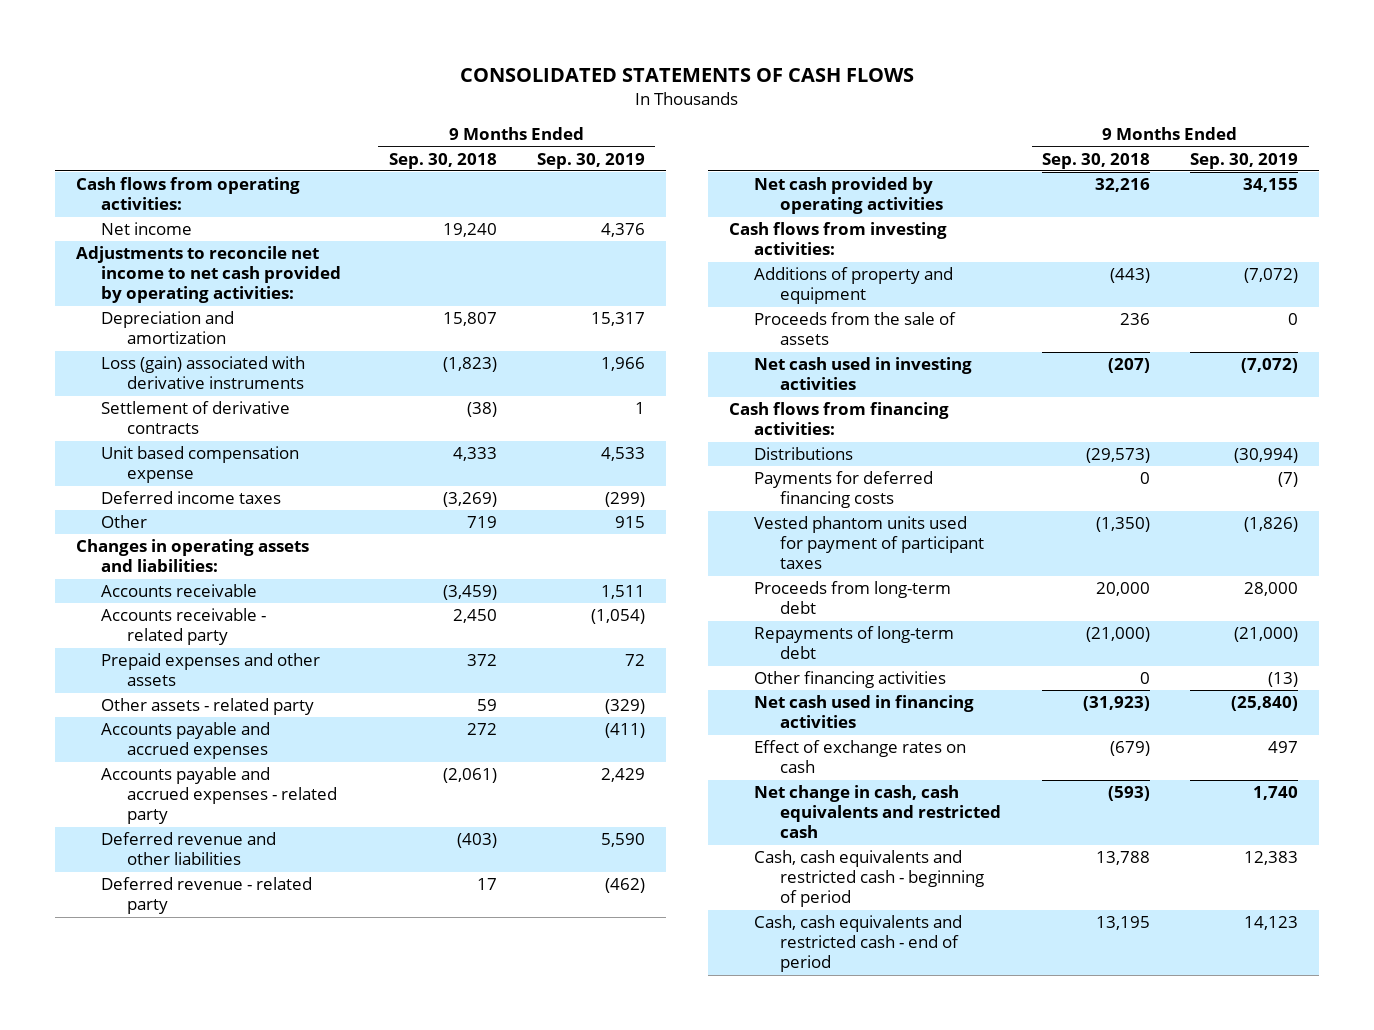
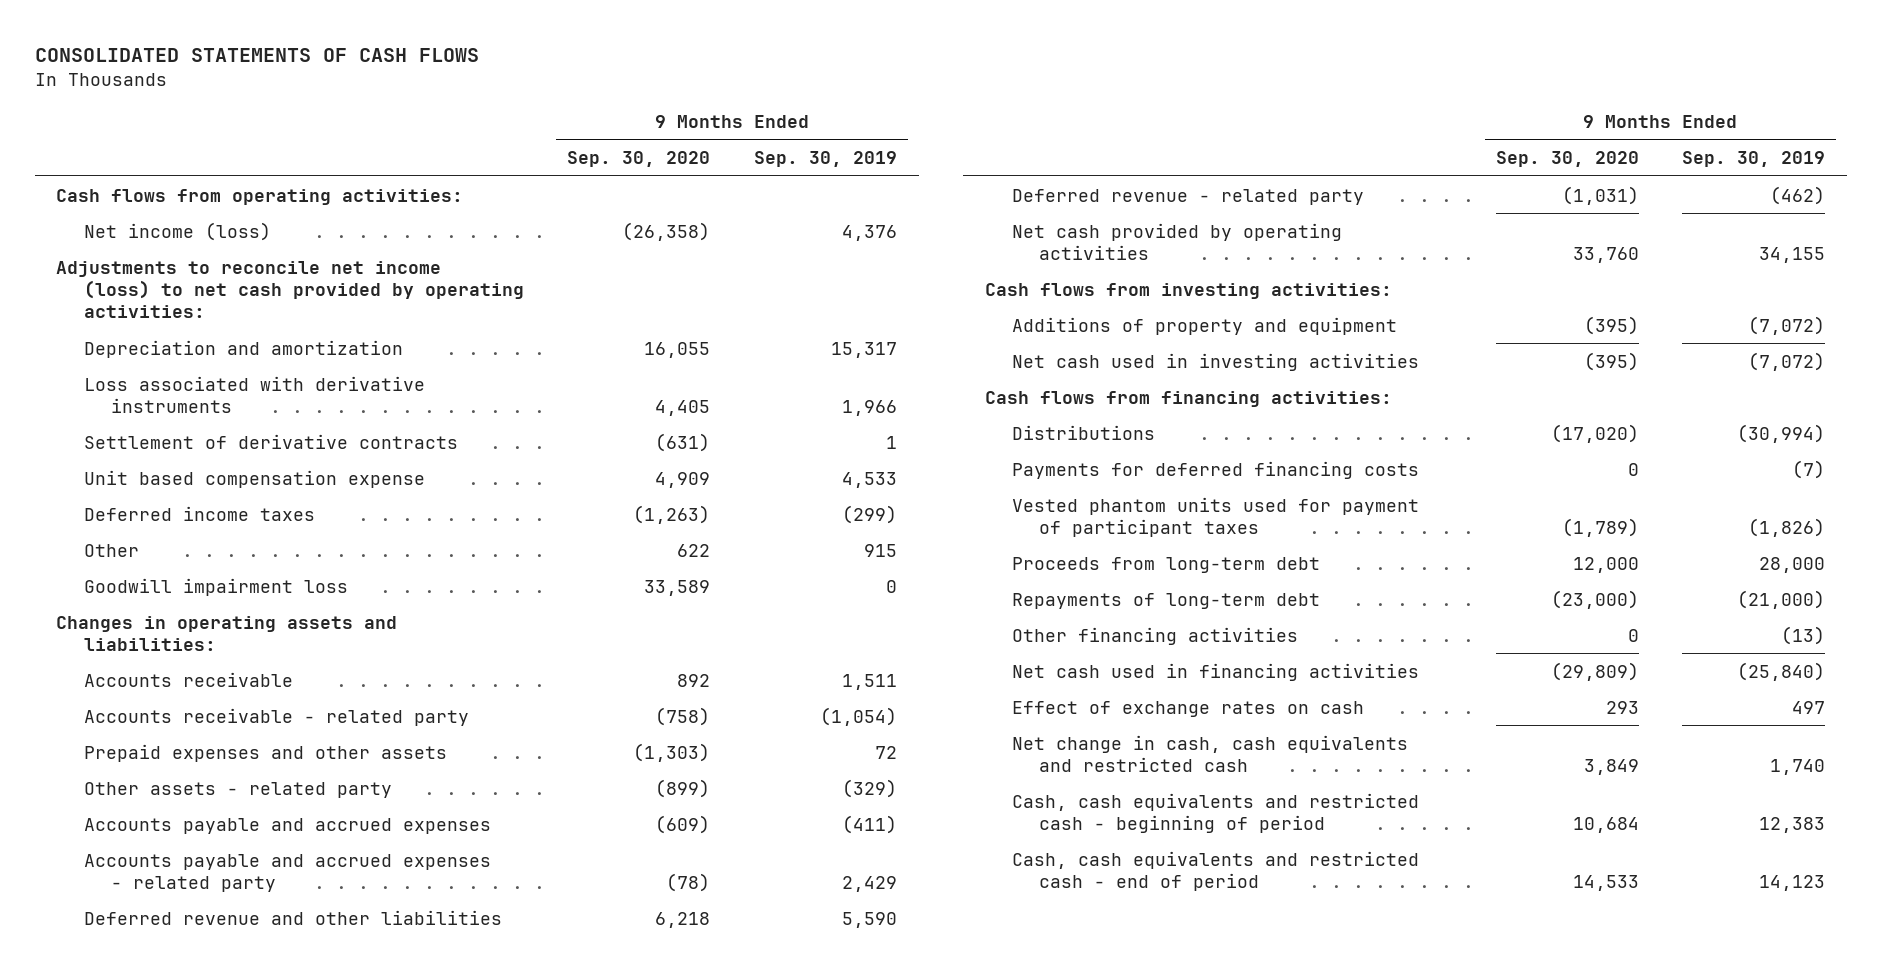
[388,152,497,169] Sep. 30, 2018 -> none
none -> [567,151,711,168] Sep. 30, 2020
[101,222,193,236] Net income -> [83,221,271,241] Net income (loss)
[75,246,342,304] Adjustments to reconcile net income to net cash provided by operating activities: -> [56,260,524,319] Adjustments to reconcile net income (loss) to net cash provided by operating activities:
[101,356,306,390] Loss (gain) associated with derivative instruments -> [83,375,425,413] Loss associated with derivative instruments
none -> [83,577,348,596] Goodwill impairment loss
[754,312,957,346] Proceeds from the sale of assets -> none

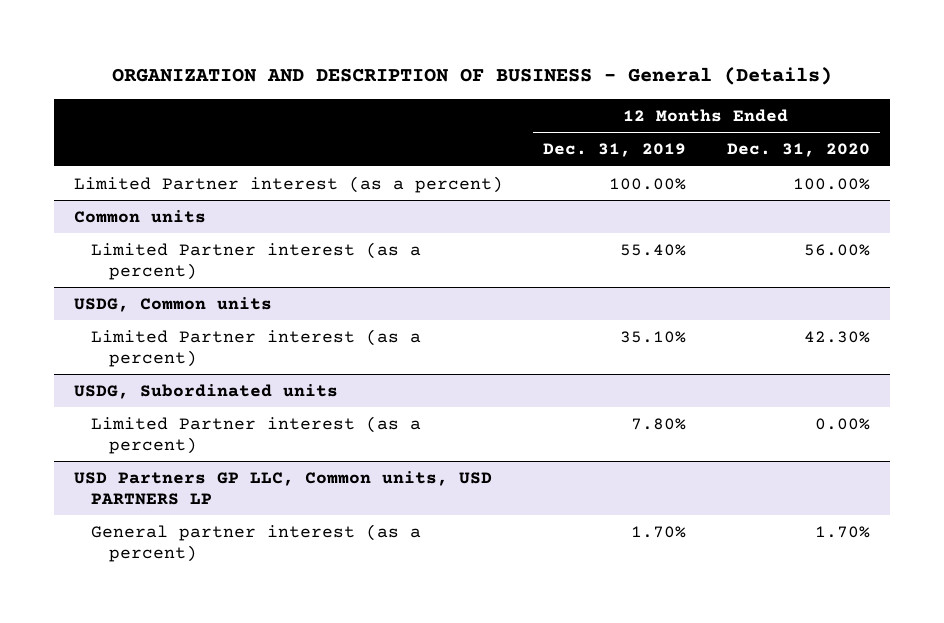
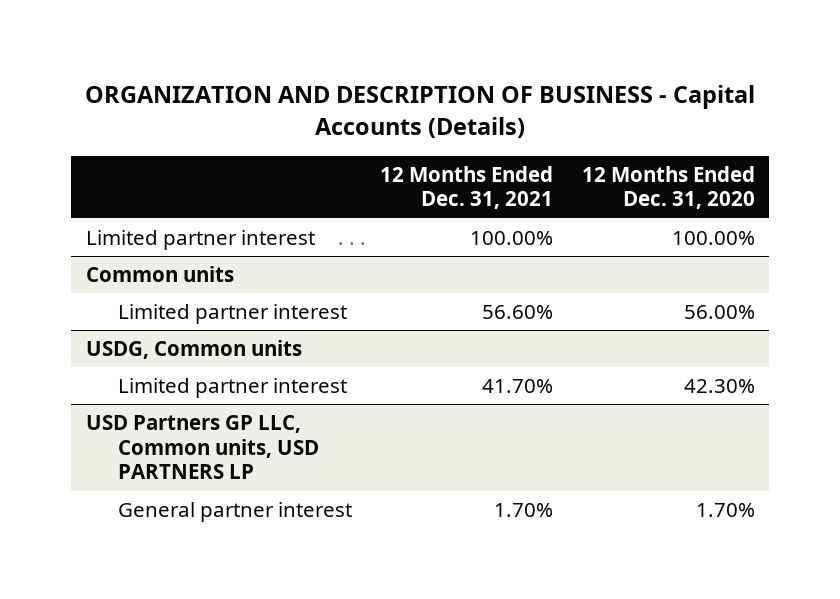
[111,67,832,86] ORGANIZATION AND DESCRIPTION OF BUSINESS - General (Details) -> [85,85,756,139] ORGANIZATION AND DESCRIPTION OF BUSINESS - Capital Accounts (Details)
[543,143,687,158] Dec. 31, 2019 -> none
none -> [380,165,554,210] 12 Months Ended Dec. 31, 2021
[73,175,503,193] Limited Partner interest (as a percent) -> [85,230,315,251] Limited partner interest
[91,241,422,280] Limited Partner interest (as a percent) -> [117,304,347,325] Limited partner interest
[73,383,338,399] USDG, Subordinated units -> none
[91,415,422,454] Limited Partner interest (as a percent) -> none
[91,328,422,367] Limited Partner interest (as a percent) -> [117,378,347,399] Limited partner interest
[91,523,422,562] General partner interest (as a percent) -> [117,502,352,523] General partner interest

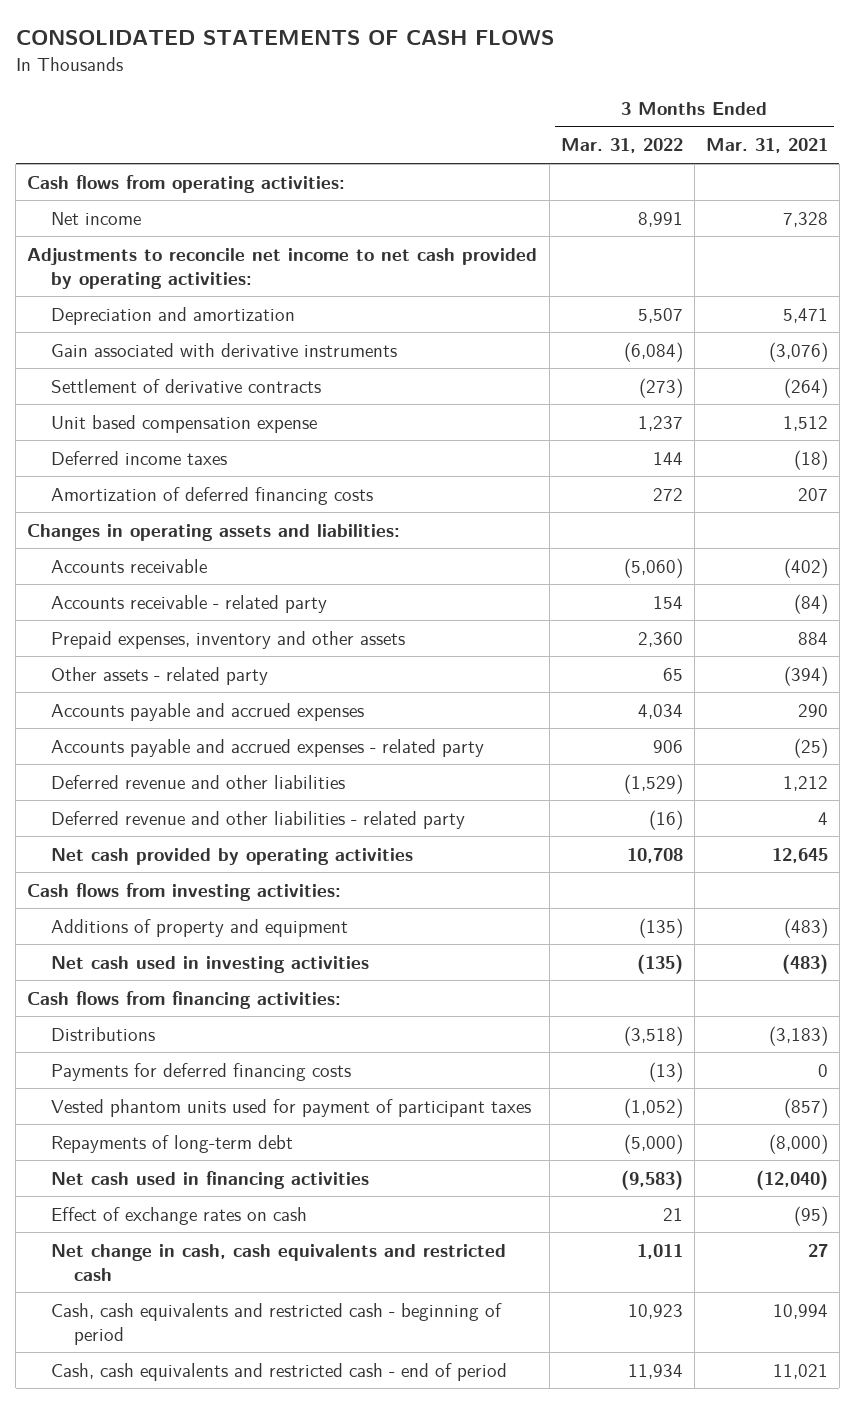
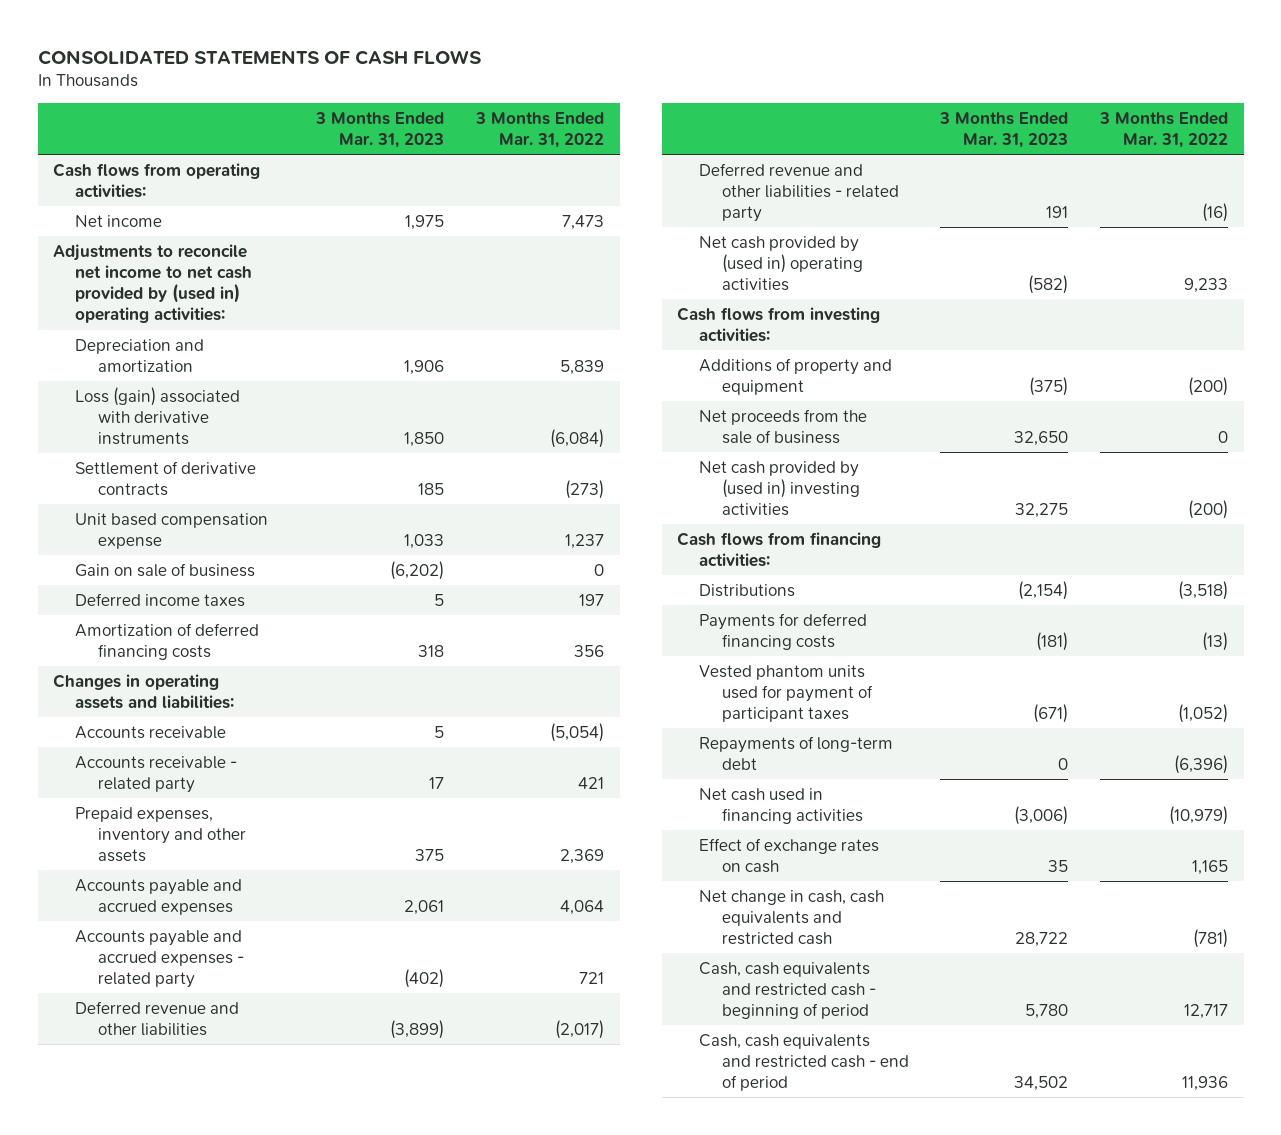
[705,138,828,154] Mar. 31, 2021 -> none
none -> [315,111,445,149] 3 Months Ended Mar. 31, 2023
[637,211,683,227] 8,991 -> [561,214,604,230] 7,473
[27,247,538,289] Adjustments to reconcile net income to net cash provided by operating activities: -> [53,243,253,324] Adjustments to reconcile net income to net cash provided by (used in) operating activities:
[637,307,683,323] 5,507 -> [559,359,604,375] 5,839
[50,342,397,357] Gain associated with derivative instruments -> [75,386,241,446] Loss (gain) associated with derivative instruments
none -> [75,562,256,577] Gain on sale of business
[652,451,683,465] 144 -> [578,593,604,606] 197
[652,487,683,501] 272 -> [573,644,604,657] 356
[50,666,268,685] Other assets - related party -> none
[623,557,683,578] (5,060) -> [549,722,604,742] (5,054)
[652,595,683,609] 154 -> [577,776,604,789] 421
[637,631,683,647] 2,360 -> [559,849,604,865] 2,369
[637,703,683,719] 4,034 -> [559,899,604,915] 4,064
[652,739,683,753] 906 -> [578,972,604,985] 721
[623,773,683,794] (1,529) -> [554,1019,604,1039] (2,017)
[50,847,413,865] Net cash provided by operating activities -> [699,235,863,292] Net cash provided by (used in) operating activities
[626,847,683,863] 10,708 -> [1183,278,1228,294] 9,233
[638,917,683,938] (135) -> [1187,376,1228,396] (200)
none -> [699,408,868,444] Net proceeds from the sale of business
[50,955,369,973] Net cash used in investing activities -> [699,460,860,517] Net cash provided by (used in) investing activities
[636,953,683,974] (135) -> [1187,500,1228,520] (200)
[623,1133,683,1154] (5,000) -> [1173,754,1228,774] (6,396)
[620,1169,683,1190] (9,583) -> [1168,805,1228,825] (10,979)
[662,1207,683,1221] 21 -> [1191,859,1228,875] 1,165
[636,1243,683,1259] 1,011 -> [1192,929,1228,949] (781)
[627,1303,683,1319] 10,923 -> [1183,1004,1228,1020] 12,717
[627,1363,683,1379] 11,934 -> [1181,1076,1228,1092] 11,936

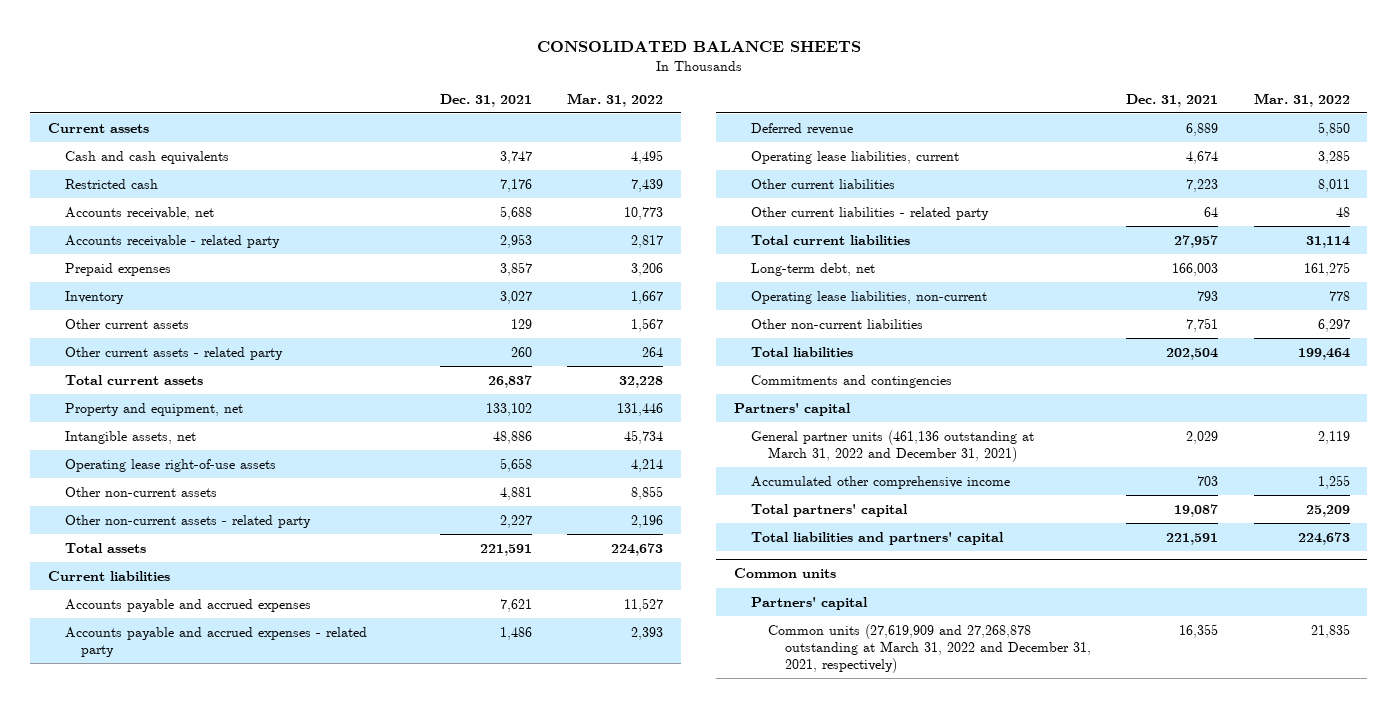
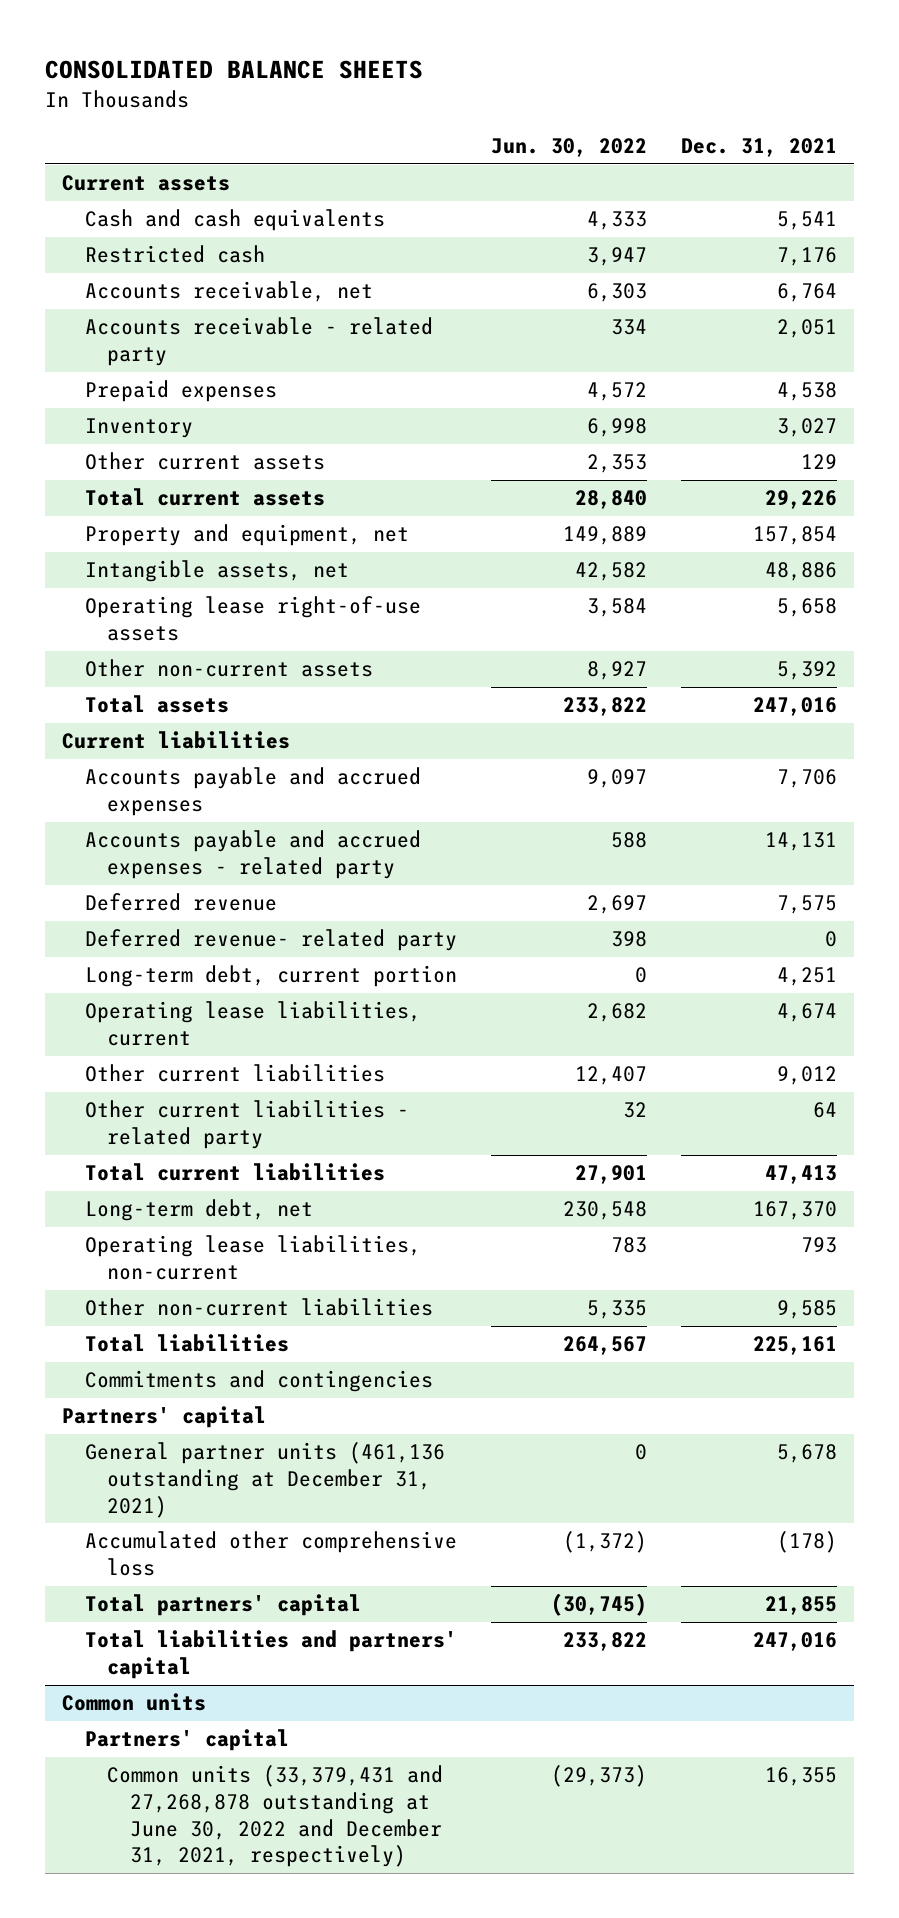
[567,92,664,107] Mar. 31, 2022 -> none
none -> [490,138,647,158] Jun. 30, 2022
[499,150,532,164] 3,747 -> [776,211,837,231] 5,541
[499,205,532,220] 5,688 -> [776,283,837,303] 6,764
[499,233,532,248] 2,953 -> [776,319,837,339] 2,051
[499,261,532,276] 3,857 -> [776,382,837,402] 4,538
[64,346,283,360] Other current assets - related party -> none
[487,374,532,388] 26,837 -> [764,490,837,510] 29,226
[485,402,532,416] 133,102 -> [752,526,837,546] 157,854
[64,514,311,528] Other non-current assets - related party -> none
[499,486,532,500] 4,881 -> [776,661,837,681] 5,392
[479,543,532,556] 221,591 -> [752,697,837,717] 247,016
[499,598,532,612] 7,621 -> [776,769,837,789] 7,706
[499,626,532,640] 1,486 -> [764,832,837,852] 14,131
[1186,122,1219,136] 6,889 -> [776,895,837,915] 7,575
none -> [84,929,457,952] Deferred revenue- related party
none -> [84,965,457,988] Long-term debt, current portion
[1186,178,1219,192] 7,223 -> [776,1066,837,1086] 9,012
[1174,234,1219,248] 27,957 -> [764,1165,837,1185] 47,413
[1172,262,1219,276] 166,003 -> [752,1201,837,1221] 167,370
[1186,317,1219,332] 7,751 -> [776,1300,837,1320] 9,585
[1166,347,1219,360] 202,504 -> [752,1336,837,1356] 225,161
[750,429,1034,462] General partner units (461,136 outstanding at March 31, 2022 and December 31, 2021) -> [84,1442,445,1518] General partner units (461,136 outstanding at December 31, 2021)
[1186,430,1219,444] 2,029 -> [776,1444,837,1464] 5,678
[750,475,1010,489] Accumulated other comprehensive income -> [84,1531,457,1577] Accumulated other comprehensive loss
[1197,475,1219,486] 703 -> [776,1531,837,1554] (178)
[1174,503,1219,517] 19,087 -> [764,1596,837,1616] 21,855
[1166,532,1219,545] 221,591 -> [752,1632,837,1652] 247,016
[767,623,1091,673] Common units (27,619,909 and 27,268,878 outstanding at March 31, 2022 and December 31, 2021, respectively) -> [107,1765,444,1868] Common units (33,379,431 and 27,268,878 outstanding at June 30, 2022 and December 31, 2021, respectively)

